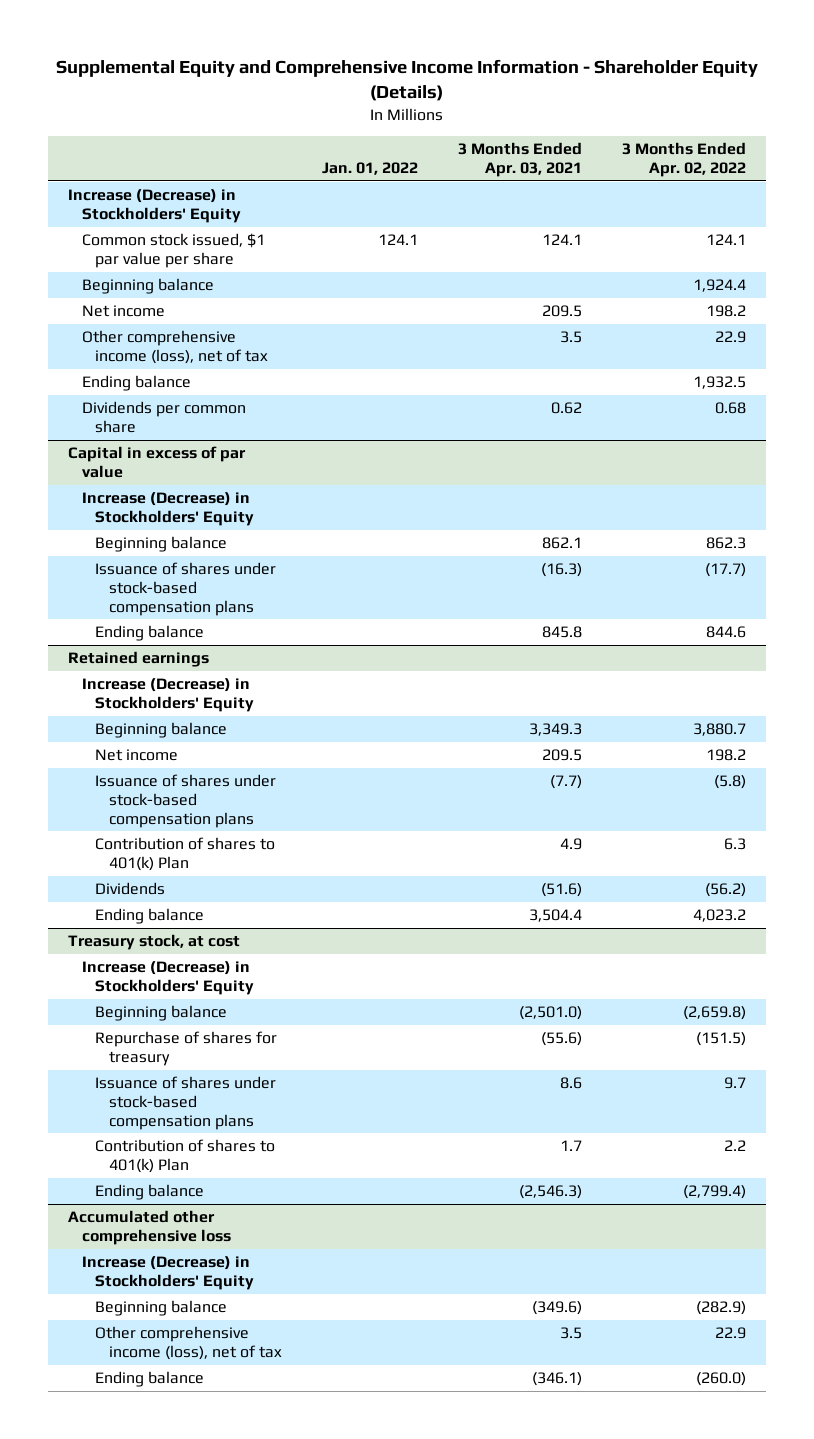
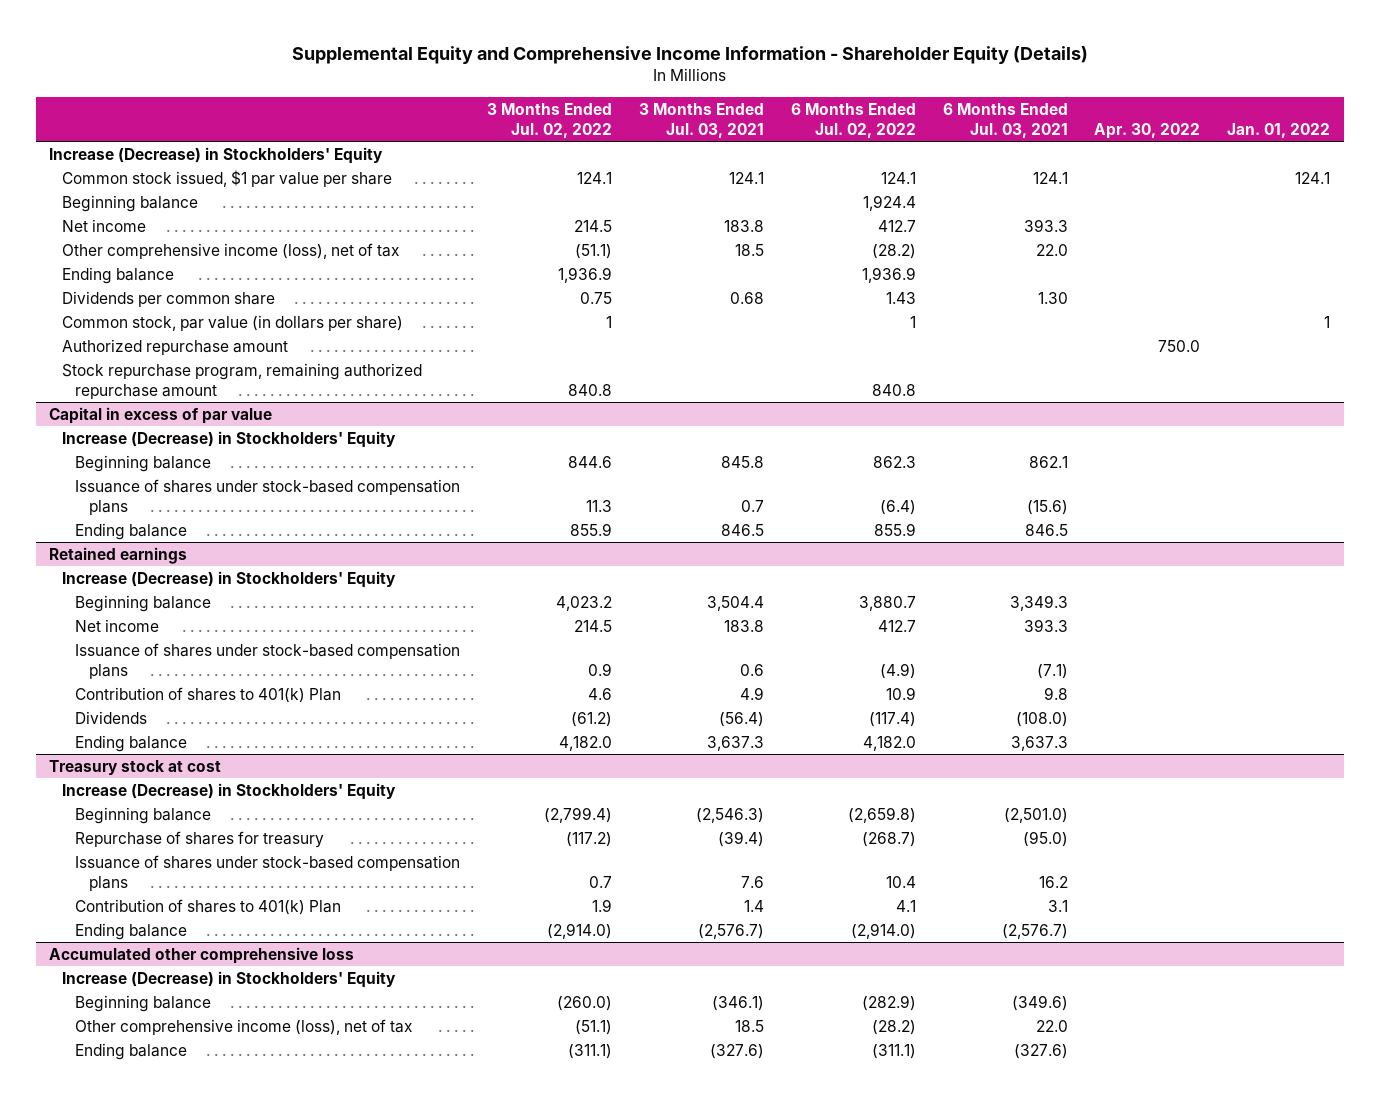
[457,142,582,178] 3 Months Ended Apr. 03, 2021 -> none
[621,142,746,178] 3 Months Ended Apr. 02, 2022 -> none
none -> [487,102,613,138] 3 Months Ended Jul. 02, 2022
none -> [639,102,765,138] 3 Months Ended Jul. 03, 2021
none -> [790,102,916,138] 6 Months Ended Jul. 02, 2022
none -> [942,102,1068,138] 6 Months Ended Jul. 03, 2021
none -> [1094,122,1201,139] Apr. 30, 2022
none -> [62,314,404,331] Common stock, par value (in dollars per share)
none -> [62,338,289,355] Authorized repurchase amount
none -> [62,362,423,399] Stock repurchase program, remaining authorized repurchase amount
[68,934,241,951] Treasury stock, at cost -> [49,759,222,775] Treasury stock at cost

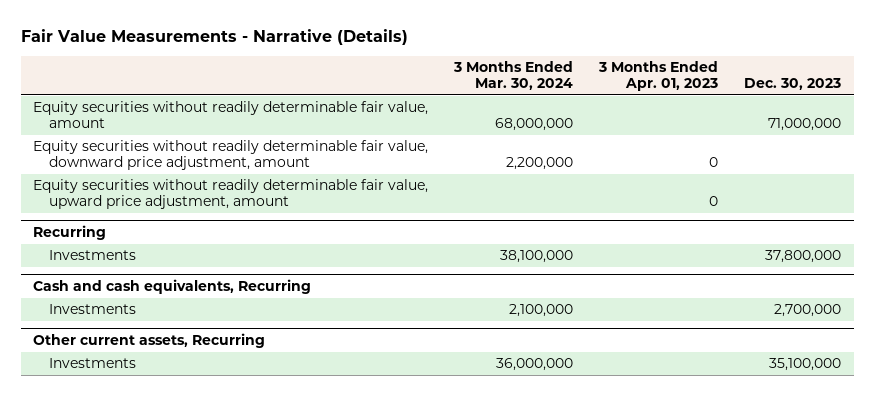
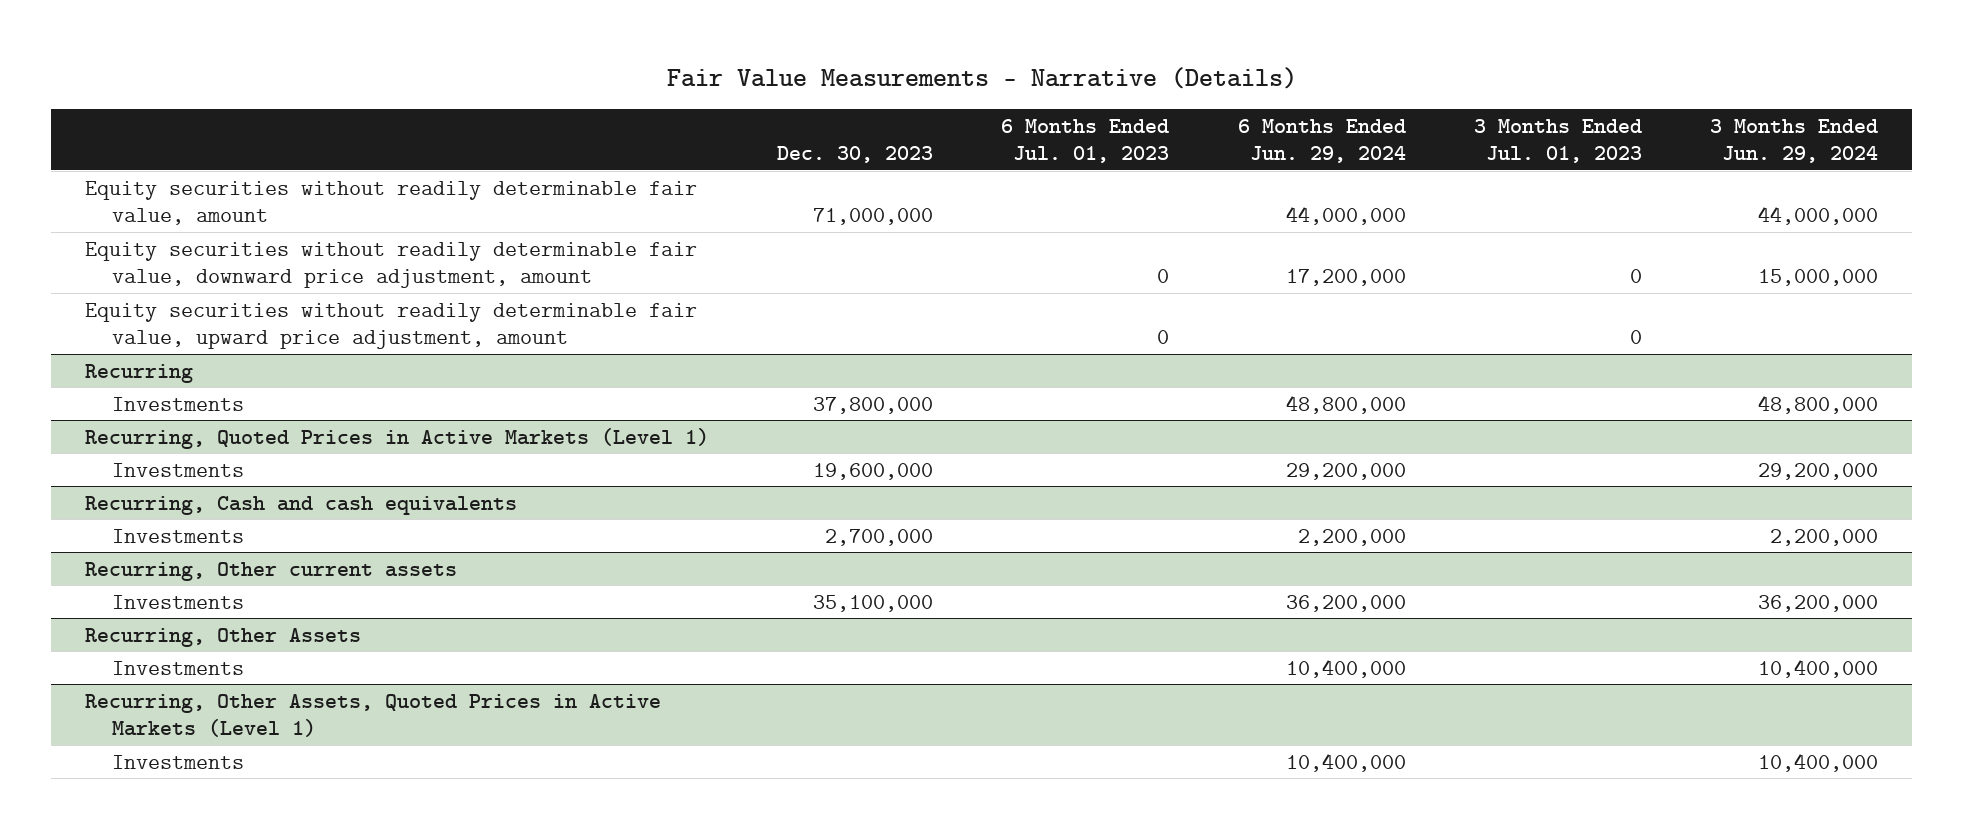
[453,61,574,91] 3 Months Ended Mar. 30, 2024 -> none
[598,61,719,92] 3 Months Ended Apr. 01, 2023 -> none
none -> [1001,118,1170,164] 6 Months Ended Jul. 01, 2023
none -> [1237,118,1406,164] 6 Months Ended Jun. 29, 2024
none -> [1473,118,1642,164] 3 Months Ended Jul. 01, 2023
none -> [1710,118,1879,164] 3 Months Ended Jun. 29, 2024
none -> [84,427,709,449] Recurring, Quoted Prices in Active Markets (Level 1)
none -> [111,462,244,477] Investments
[33,279,312,295] Cash and cash equivalents, Recurring -> [84,495,517,515] Recurring, Cash and cash equivalents
[33,333,266,349] Other current assets, Recurring -> [84,561,457,581] Recurring, Other current assets
none -> [84,627,361,647] Recurring, Other Assets
none -> [111,660,244,675] Investments
none -> [84,693,661,738] Recurring, Other Assets, Quoted Prices in Active Markets (Level 1)
none -> [111,754,244,769] Investments

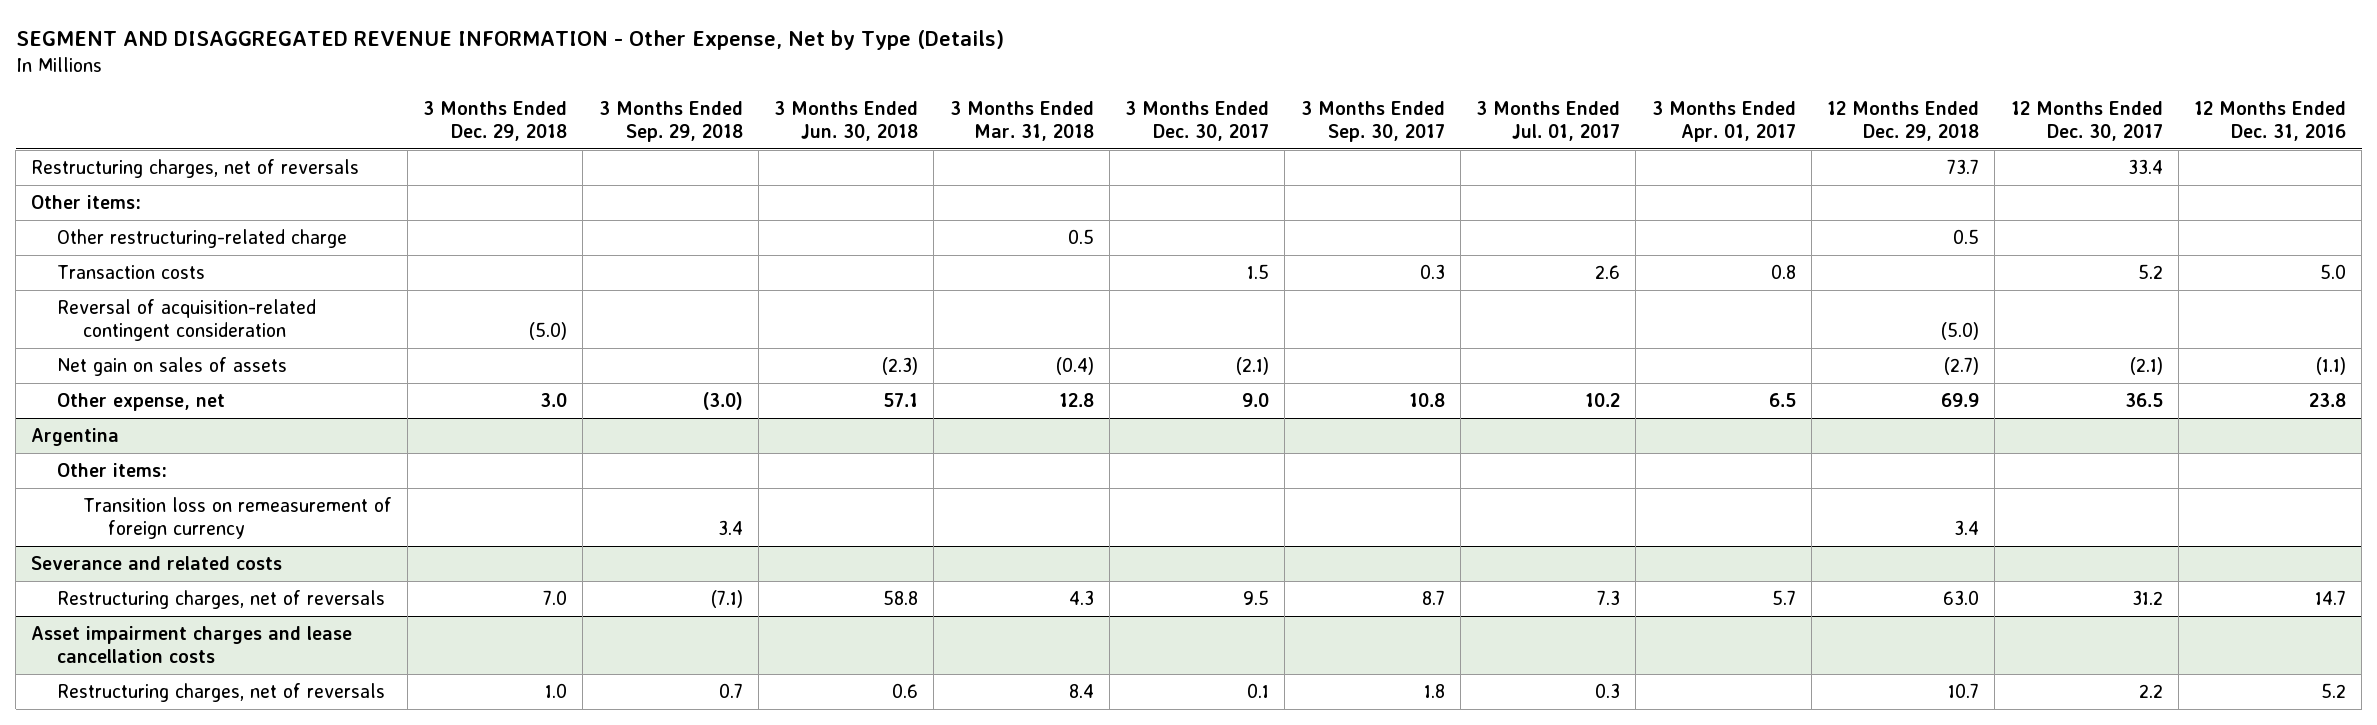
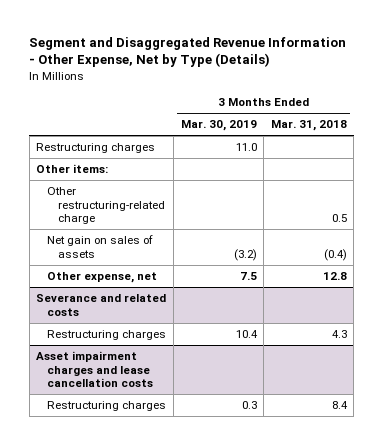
[15,29,1004,50] SEGMENT AND DISAGGREGATED REVENUE INFORMATION - Other Expense, Net by Type (Details) -> [29,36,347,68] Segment and Disaggregated Revenue Information - Other Expense, Net by Type (Details)
[423,101,568,141] 3 Months Ended Dec. 29, 2018 -> none
[598,101,743,142] 3 Months Ended Sep. 29, 2018 -> none
[774,101,919,141] 3 Months Ended Jun. 30, 2018 -> none
[1125,101,1270,141] 3 Months Ended Dec. 30, 2017 -> none
[1300,101,1445,142] 3 Months Ended Sep. 30, 2017 -> none
[1476,101,1621,141] 3 Months Ended Jul. 01, 2017 -> none
[1651,101,1796,142] 3 Months Ended Apr. 01, 2017 -> none
[1827,101,1980,141] 12 Months Ended Dec. 29, 2018 -> none
[2010,101,2163,141] 12 Months Ended Dec. 30, 2017 -> none
[2194,101,2347,141] 12 Months Ended Dec. 31, 2016 -> none
none -> [180,120,257,132] Mar. 30, 2019
[31,159,360,179] Restructuring charges, net of reversals -> [36,143,156,154] Restructuring charges
[56,265,205,280] Transaction costs -> none
[56,299,316,341] Reversal of acquisition-related contingent consideration -> none
[31,428,120,447] Argentina -> none
[56,463,167,478] Other items: -> none
[82,497,392,539] Transition loss on remeasurement of foreign currency -> none
[56,590,385,610] Restructuring charges, net of reversals -> [47,330,167,341] Restructuring charges
[56,683,385,703] Restructuring charges, net of reversals -> [47,401,167,412] Restructuring charges

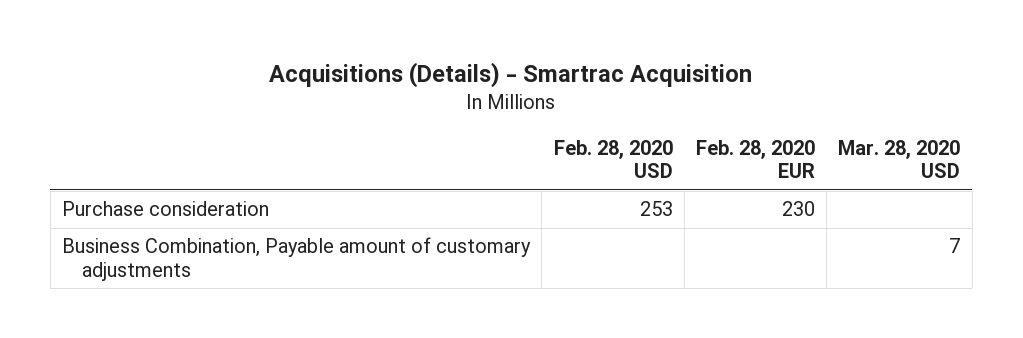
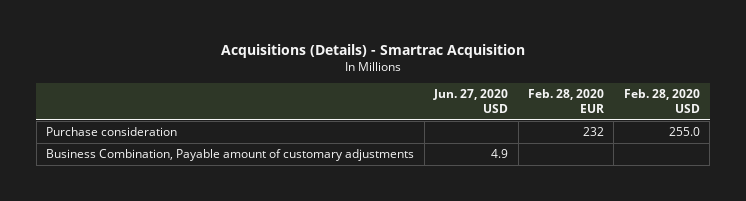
[838,139,961,179] Mar. 28, 2020 USD -> none
none -> [433,89,509,114] Jun. 27, 2020 USD
[639,201,673,217] 253 -> [668,127,700,137] 255.0
[782,201,816,217] 230 -> [582,127,604,137] 232

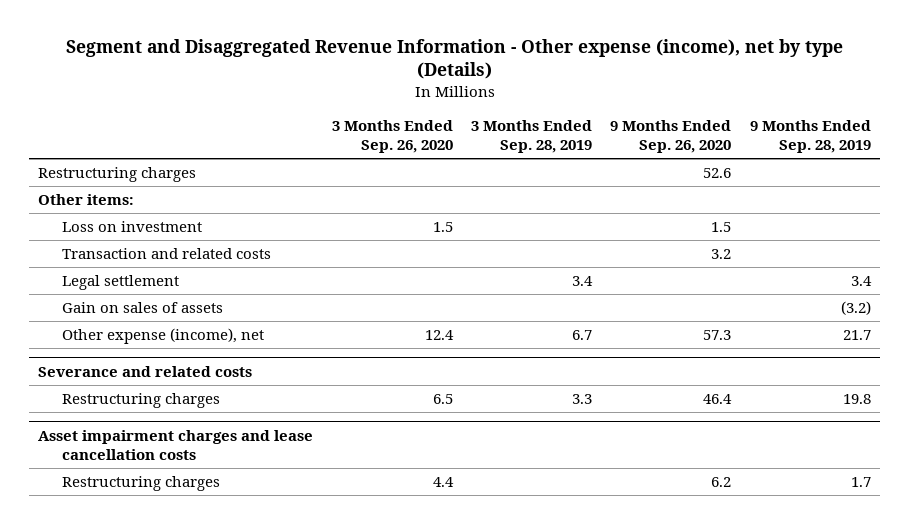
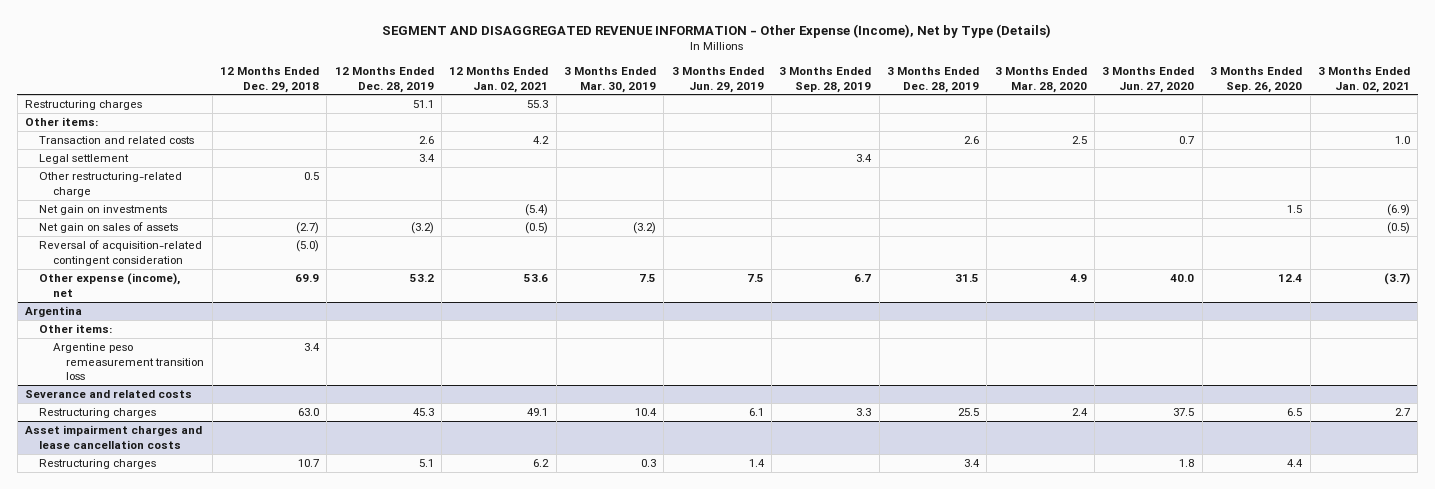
[65,38,843,80] Segment and Disaggregated Revenue Information - Other expense (income), net by type (Details) -> [382,23,1052,38] SEGMENT AND DISAGGREGATED REVENUE INFORMATION - Other Expense (Income), Net by Type (Details)
[610,119,732,154] 9 Months Ended Sep. 26, 2020 -> none
[749,119,871,154] 9 Months Ended Sep. 28, 2019 -> none
none -> [220,66,320,93] 12 Months Ended Dec. 29, 2018
none -> [334,66,434,93] 12 Months Ended Dec. 28, 2019
none -> [449,66,549,93] 12 Months Ended Jan. 02, 2021
none -> [564,66,657,93] 3 Months Ended Mar. 30, 2019
none -> [671,66,764,93] 3 Months Ended Jun. 29, 2019
none -> [887,66,980,93] 3 Months Ended Dec. 28, 2019
none -> [994,66,1087,93] 3 Months Ended Mar. 28, 2020
none -> [1102,66,1195,93] 3 Months Ended Jun. 27, 2020
none -> [1317,66,1410,93] 3 Months Ended Jan. 02, 2021
[62,221,203,233] Loss on investment -> none
none -> [38,172,182,197] Other restructuring-related charge
none -> [38,205,167,216] Net gain on investments
[62,302,224,314] Gain on sales of assets -> [38,222,178,234] Net gain on sales of assets
none -> [38,240,202,266] Reversal of acquisition-related contingent consideration
none -> [25,306,83,318] Argentina
none -> [38,324,112,334] Other items:
none -> [52,343,205,381] Argentine peso remeasurement transition loss

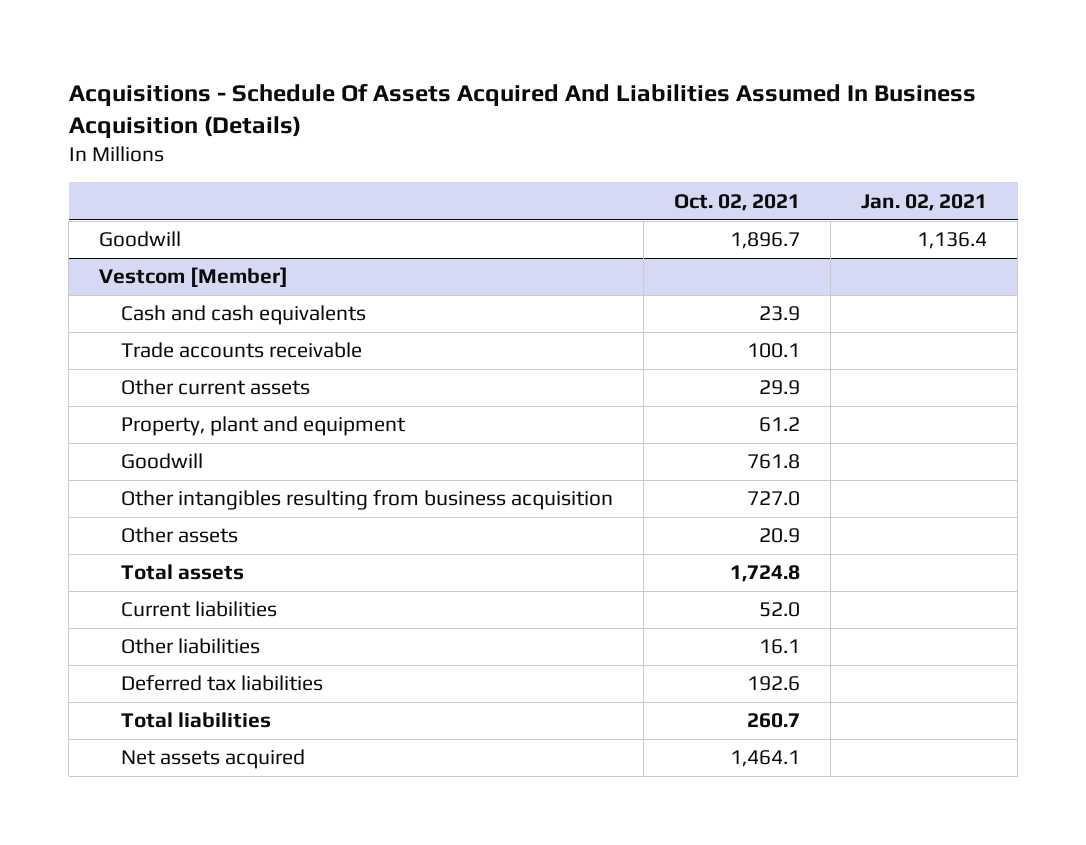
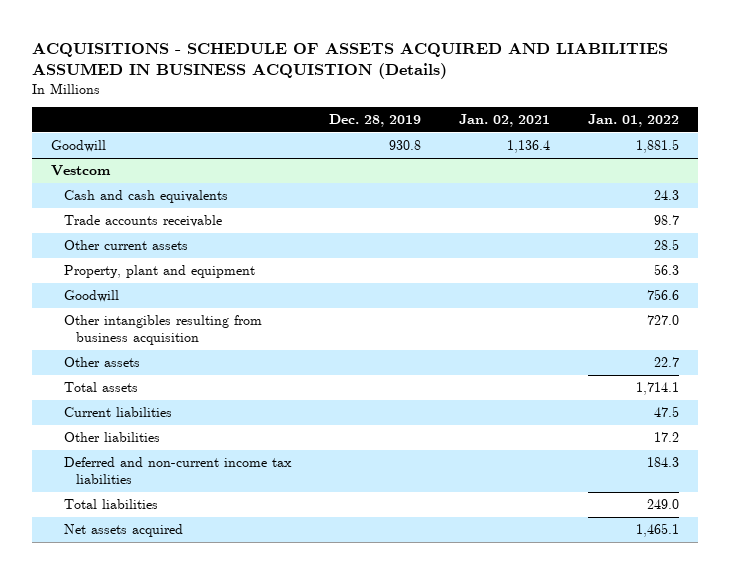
[68,82,976,139] Acquisitions - Schedule Of Assets Acquired And Liabilities Assumed In Business Acquisition (Details) -> [32,42,669,80] ACQUISITIONS - SCHEDULE OF ASSETS ACQUIRED AND LIABILITIES ASSUMED IN BUSINESS ACQUISTION (Details)
[674,193,801,211] Oct. 02, 2021 -> none
none -> [328,114,421,128] Dec. 28, 2019
none -> [587,114,679,128] Jan. 01, 2022
[99,267,289,288] Vestcom [Member] -> [51,165,112,177] Vestcom
[121,675,324,692] Deferred tax liabilities -> [63,457,292,485] Deferred and non-current income tax liabilities

